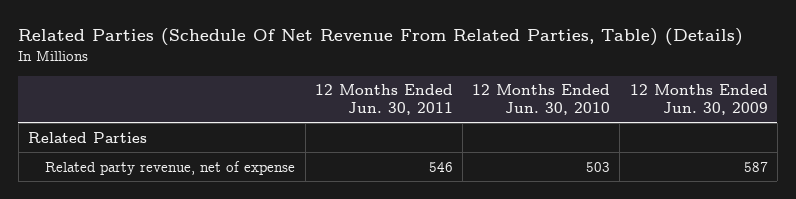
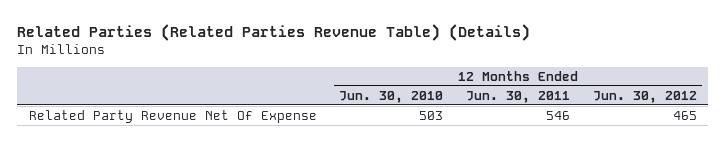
[18,28,744,47] Related Parties (Schedule Of Net Revenue From Related Parties, Table) (Details) -> [17,23,531,41] Related Parties (Related Parties Revenue Table) (Details)
[629,84,768,115] 12 Months Ended Jun. 30, 2009 -> none
none -> [592,90,697,103] Jun. 30, 2012
[27,131,147,143] Related Parties -> none
[45,160,296,175] Related party revenue, net of expense -> [28,109,317,123] Related Party Revenue Net Of Expense

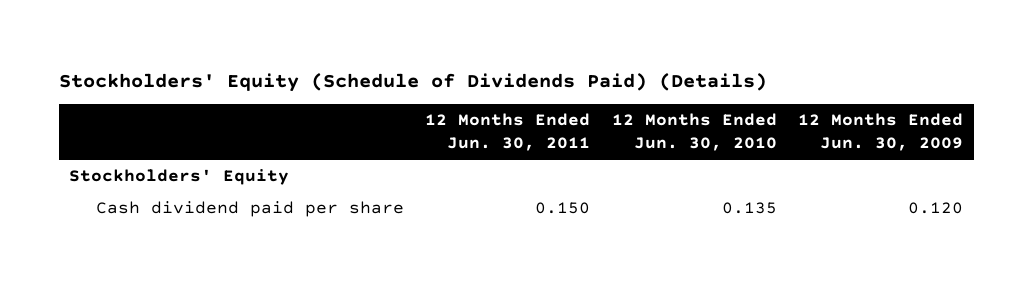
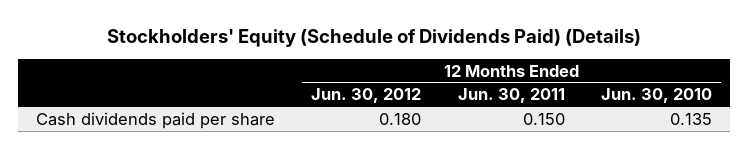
[797,113,963,152] 12 Months Ended Jun. 30, 2009 -> none
none -> [311,88,422,104] Jun. 30, 2012
[69,169,290,186] Stockholders' Equity -> none
[96,201,405,218] Cash dividend paid per share -> [35,111,275,129] Cash dividends paid per share

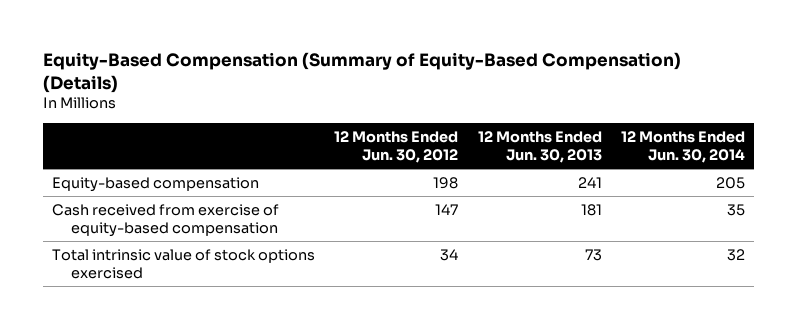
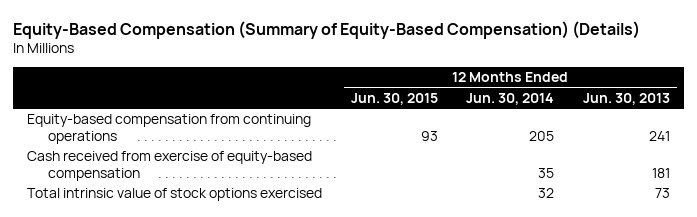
[334,130,459,164] 12 Months Ended Jun. 30, 2012 -> none
none -> [350,93,438,106] Jun. 30, 2015
[52,176,260,192] Equity-based compensation -> [27,114,312,144] Equity-based compensation from continuing operations

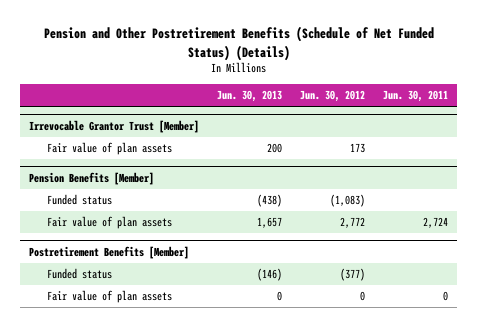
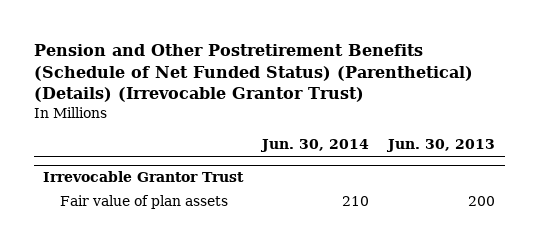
[43,26,434,61] Pension and Other Postretirement Benefits (Schedule of Net Funded Status) (Details) -> [33,43,473,103] Pension and Other Postretirement Benefits (Schedule of Net Funded Status) (Parenthetical) (Details) (Irrevocable Grantor Trust)
[299,90,365,103] Jun. 30, 2012 -> none
[382,90,448,103] Jun. 30, 2011 -> none
none -> [260,139,370,153] Jun. 30, 2014
[29,119,200,133] Irrevocable Grantor Trust [Member] -> [43,171,245,183] Irrevocable Grantor Trust
[29,171,155,185] Pension Benefits [Member] -> none
[47,194,113,206] Funded status -> none
[47,216,173,230] Fair value of plan assets -> none
[29,245,190,259] Postretirement Benefits [Member] -> none
[47,268,113,280] Funded status -> none
[47,290,173,304] Fair value of plan assets -> none

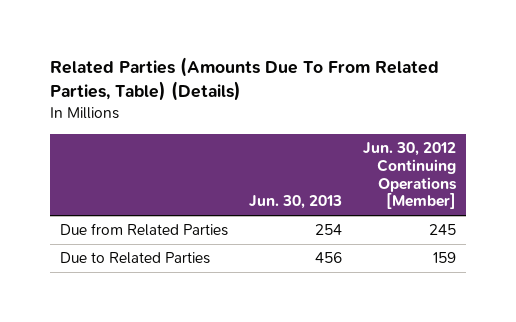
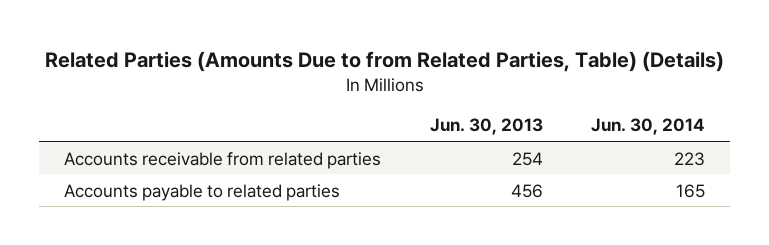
[49,57,439,102] Related Parties (Amounts Due To From Related Parties, Table) (Details) -> [44,51,724,73] Related Parties (Amounts Due to from Related Parties, Table) (Details)
[362,141,457,210] Jun. 30, 2012 Continuing Operations [Member] -> none
none -> [591,118,706,136] Jun. 30, 2014
[59,223,228,237] Due from Related Parties -> [63,151,381,169] Accounts receivable from related parties
[59,252,210,265] Due to Related Parties -> [63,183,340,201] Accounts payable to related parties

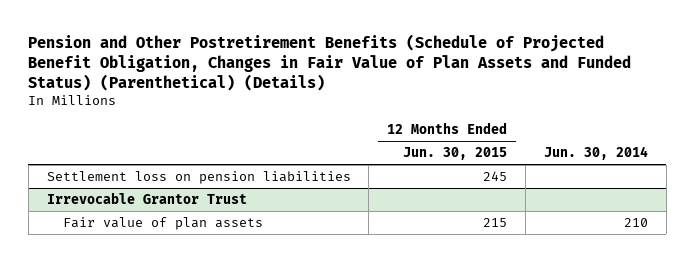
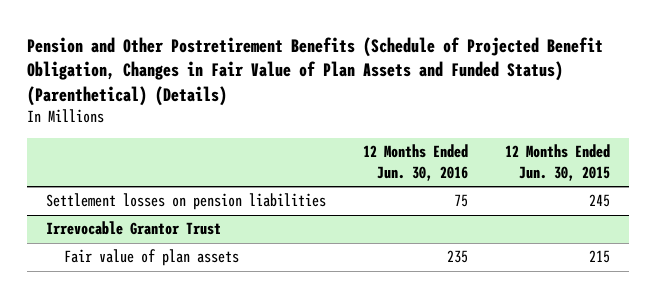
[544,146,649,161] Jun. 30, 2014 -> none
none -> [363,144,469,181] 12 Months Ended Jun. 30, 2016
[46,171,351,185] Settlement loss on pension liabilities -> [45,193,326,211] Settlement losses on pension liabilities

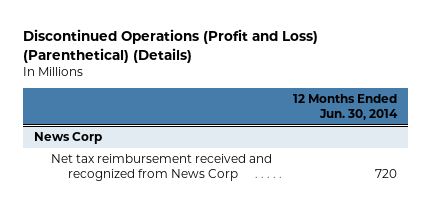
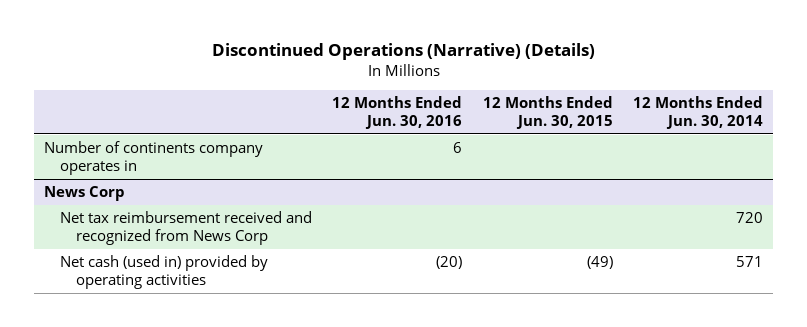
[22,29,318,63] Discontinued Operations (Profit and Loss) (Parenthetical) (Details) -> [211,43,595,61] Discontinued Operations (Narrative) (Details)
none -> [332,95,463,130] 12 Months Ended Jun. 30, 2016
none -> [482,95,613,130] 12 Months Ended Jun. 30, 2015
none -> [44,140,264,176] Number of continents company operates in
none -> [59,254,268,290] Net cash (used in) provided by operating activities

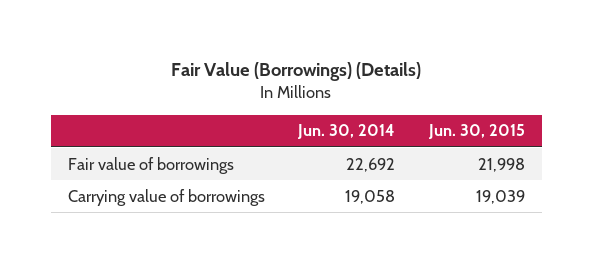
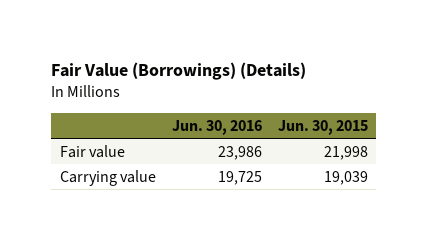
[297,124,396,140] Jun. 30, 2014 -> none
none -> [171,119,262,135] Jun. 30, 2016
[67,156,234,174] Fair value of borrowings -> [59,144,125,158] Fair value
[67,188,265,206] Carrying value of borrowings -> [59,169,156,186] Carrying value

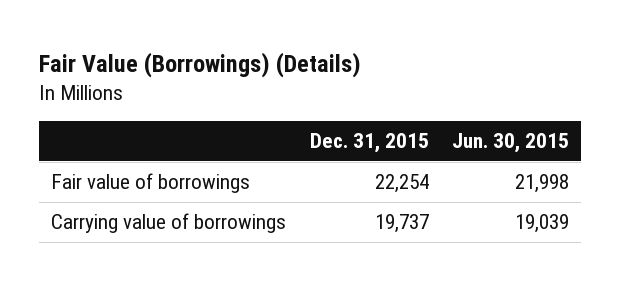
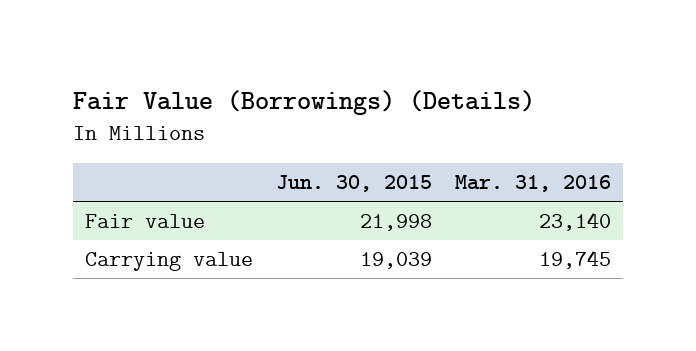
[309,133,429,154] Dec. 31, 2015 -> none
none -> [455,175,612,193] Mar. 31, 2016
[50,173,250,194] Fair value of borrowings -> [84,214,205,229] Fair value
[50,213,286,234] Carrying value of borrowings -> [84,252,253,272] Carrying value

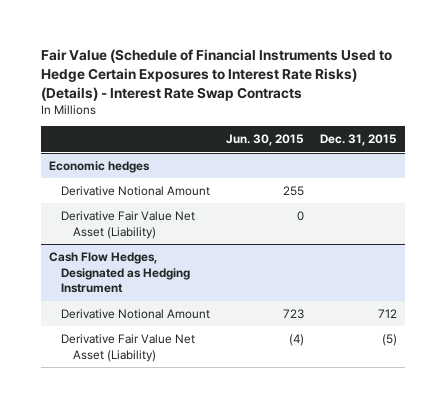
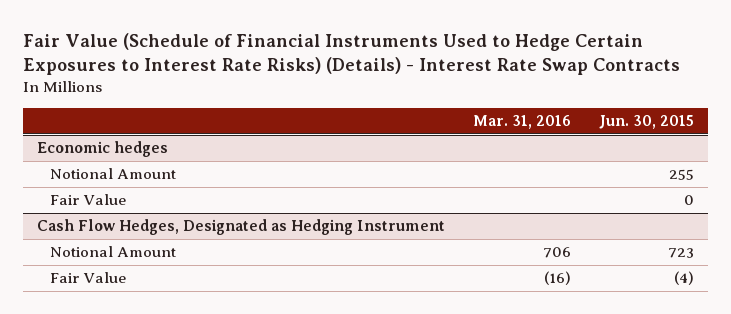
[319,134,397,147] Dec. 31, 2015 -> none
none -> [473,115,572,130] Mar. 31, 2016
[60,186,210,197] Derivative Notional Amount -> [50,168,177,180] Notional Amount
[60,211,195,239] Derivative Fair Value Net Asset (Liability) -> [50,194,127,206] Fair Value
[60,309,210,320] Derivative Notional Amount -> [50,246,177,258] Notional Amount
[60,334,195,362] Derivative Fair Value Net Asset (Liability) -> [50,272,127,284] Fair Value

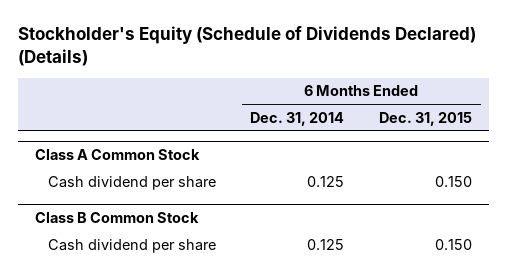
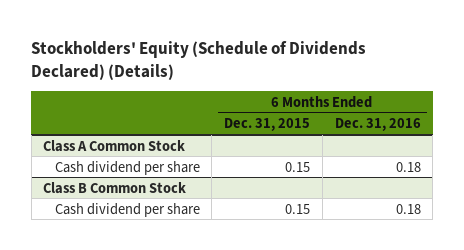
[17,26,476,67] Stockholder's Equity (Schedule of Dividends Declared) (Details) -> [31,40,367,80] Stockholders' Equity (Schedule of Dividends Declared) (Details)
[250,111,345,126] Dec. 31, 2014 -> none
none -> [334,118,421,132] Dec. 31, 2016
[434,175,472,187] 0.150 -> [285,161,311,172] 0.15
[434,238,472,250] 0.150 -> [285,203,311,214] 0.15

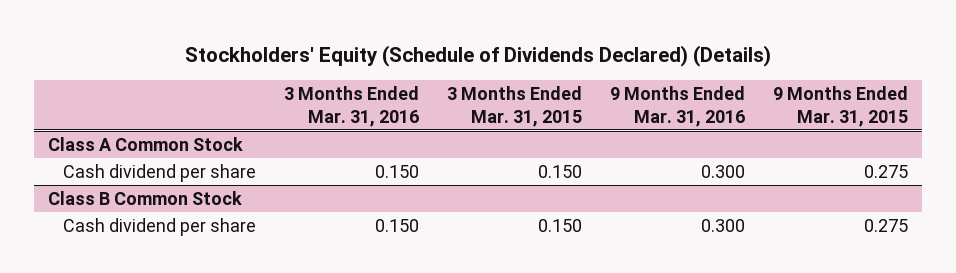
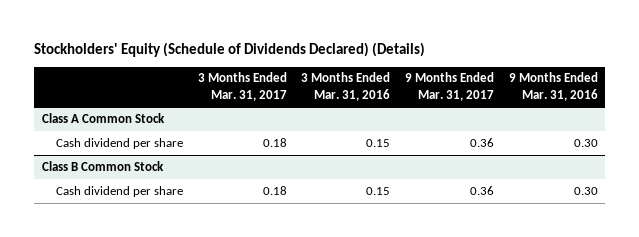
[446,86,582,127] 3 Months Ended Mar. 31, 2015 -> none
[772,86,908,127] 9 Months Ended Mar. 31, 2015 -> none
none -> [197,72,287,101] 3 Months Ended Mar. 31, 2017
none -> [405,72,495,101] 9 Months Ended Mar. 31, 2017
[374,164,419,178] 0.150 -> [366,138,391,147] 0.15
[700,164,745,178] 0.300 -> [573,138,598,147] 0.30
[374,218,419,232] 0.150 -> [366,186,391,195] 0.15
[700,218,745,232] 0.300 -> [573,186,598,195] 0.30

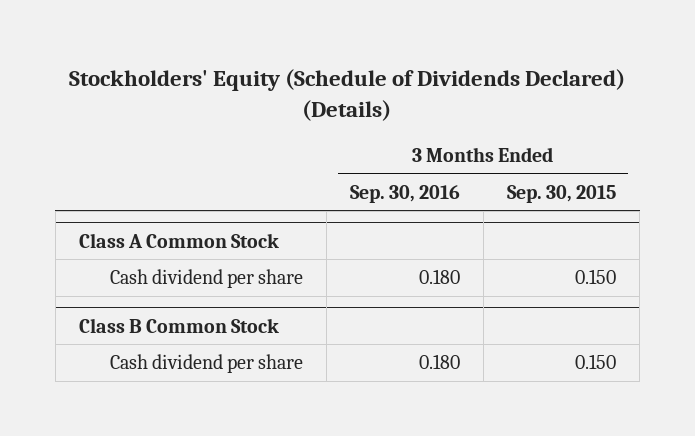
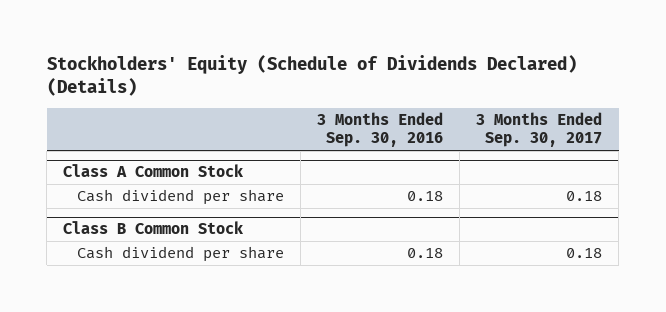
[507,184,617,203] Sep. 30, 2015 -> none
none -> [476,112,603,148] 3 Months Ended Sep. 30, 2017
[419,269,461,285] 0.180 -> [407,191,444,202] 0.18
[419,354,461,370] 0.180 -> [407,248,444,259] 0.18

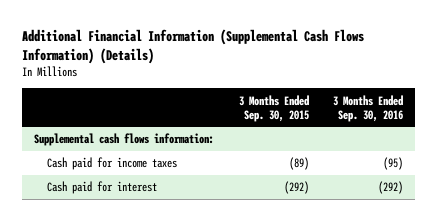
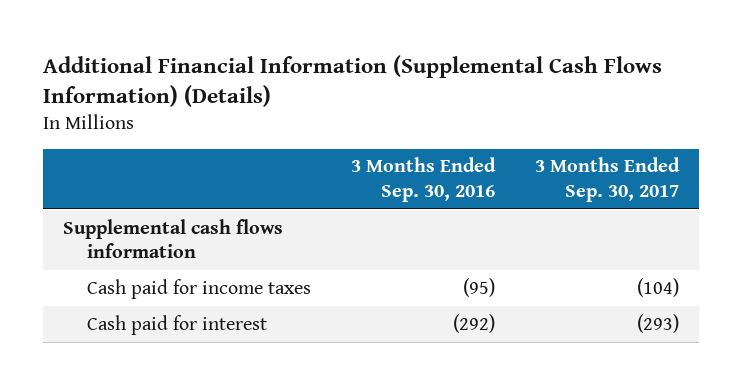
[238,94,309,122] 3 Months Ended Sep. 30, 2015 -> none
none -> [534,157,680,202] 3 Months Ended Sep. 30, 2017
[34,133,215,147] Supplemental cash flows information: -> [62,218,283,259] Supplemental cash flows information

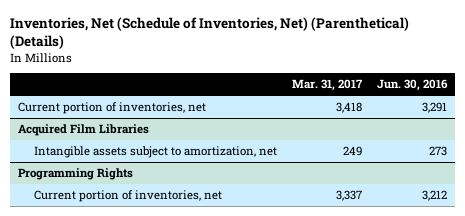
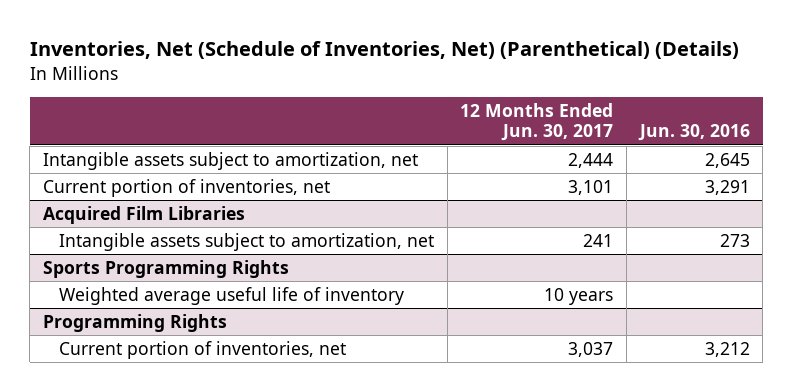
[292,79,364,92] Mar. 31, 2017 -> none
none -> [460,102,614,142] 12 Months Ended Jun. 30, 2017
none -> [42,151,418,170] Intangible assets subject to amortization, net
none -> [42,259,289,278] Sports Programming Rights
none -> [58,286,404,305] Weighted average useful life of inventory

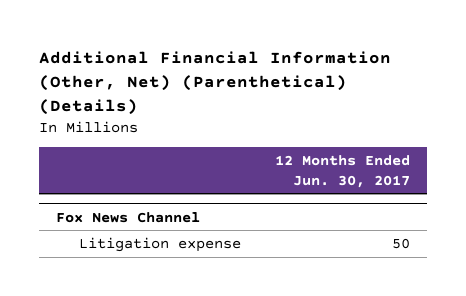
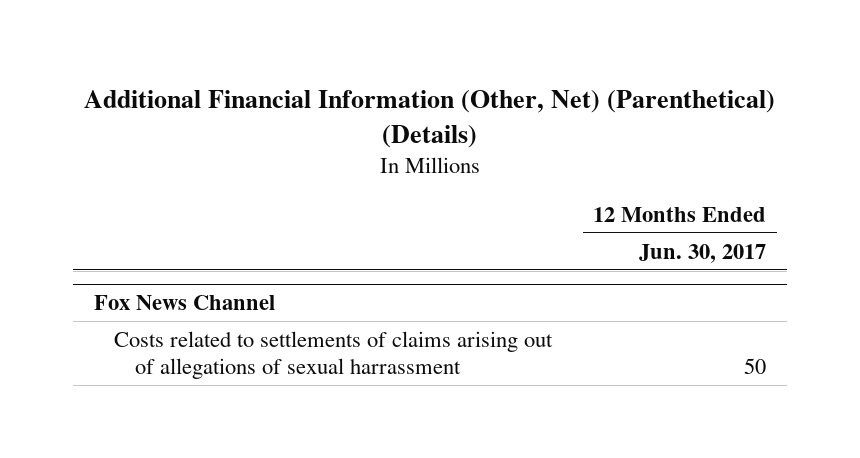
[79,236,242,252] Litigation expense -> [114,330,554,379] Costs related to settlements of claims arising out of allegations of sexual harrassment

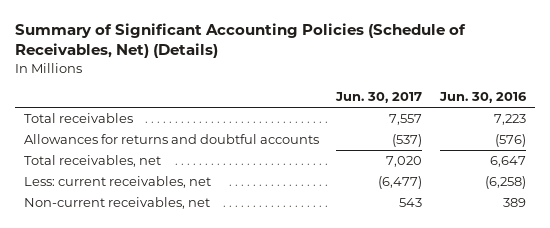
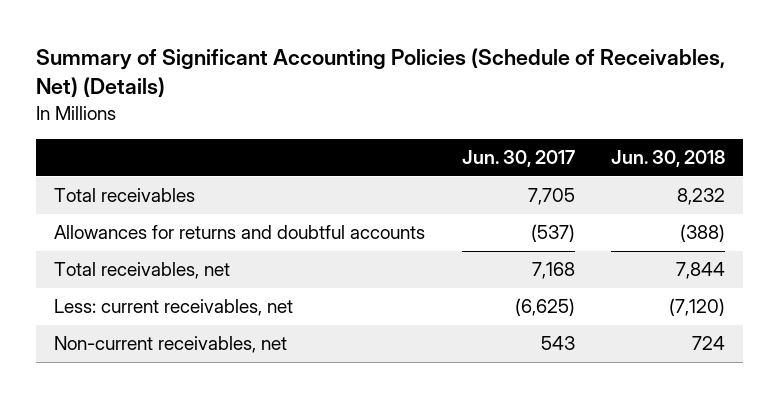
[439,92,528,104] Jun. 30, 2016 -> none
none -> [610,150,725,168] Jun. 30, 2018
[389,114,423,126] 7,557 -> [527,188,575,206] 7,705
[386,156,423,168] 7,020 -> [531,262,575,280] 7,168
[378,176,423,190] (6,477) -> [514,298,575,317] (6,625)

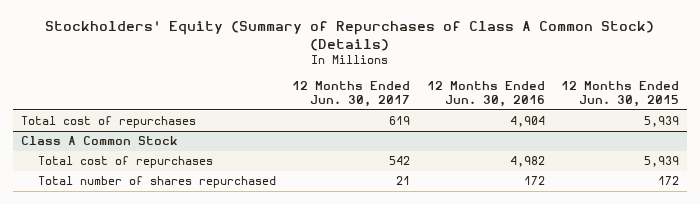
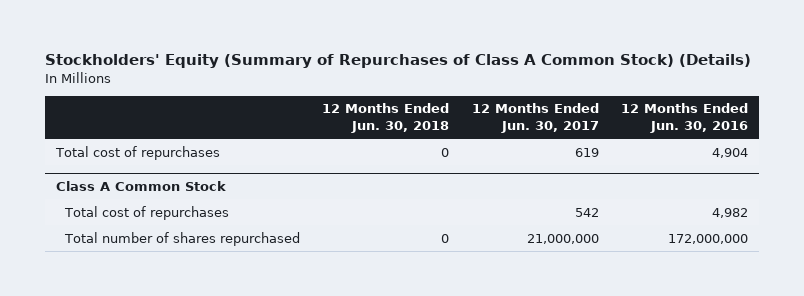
[560,80,679,108] 12 Months Ended Jun. 30, 2015 -> none
none -> [322,103,450,134] 12 Months Ended Jun. 30, 2018
[396,176,411,186] 21 -> [526,233,599,244] 21,000,000
[523,176,545,186] 172 -> [667,233,748,244] 172,000,000

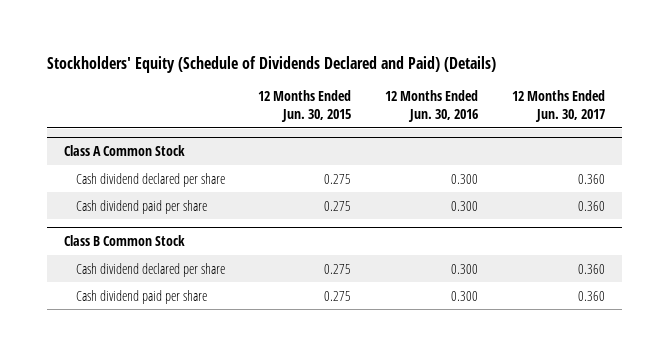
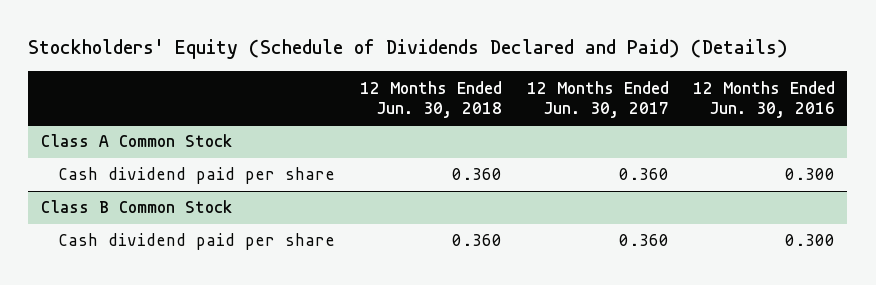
[258,90,352,123] 12 Months Ended Jun. 30, 2015 -> none
none -> [359,80,502,118] 12 Months Ended Jun. 30, 2018
[75,172,225,187] Cash dividend declared per share -> none
[75,262,225,277] Cash dividend declared per share -> none

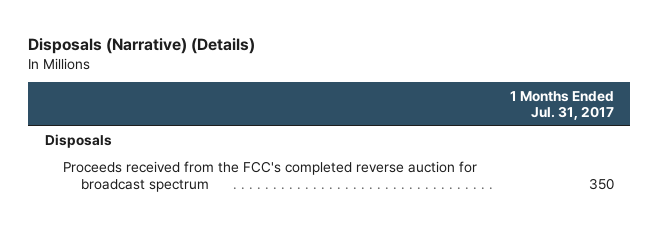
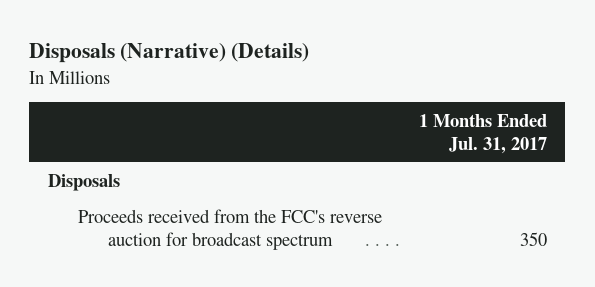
[62,161,477,192] Proceeds received from the FCC's completed reverse auction for broadcast spectrum -> [77,209,382,251] Proceeds received from the FCC's reverse auction for broadcast spectrum

